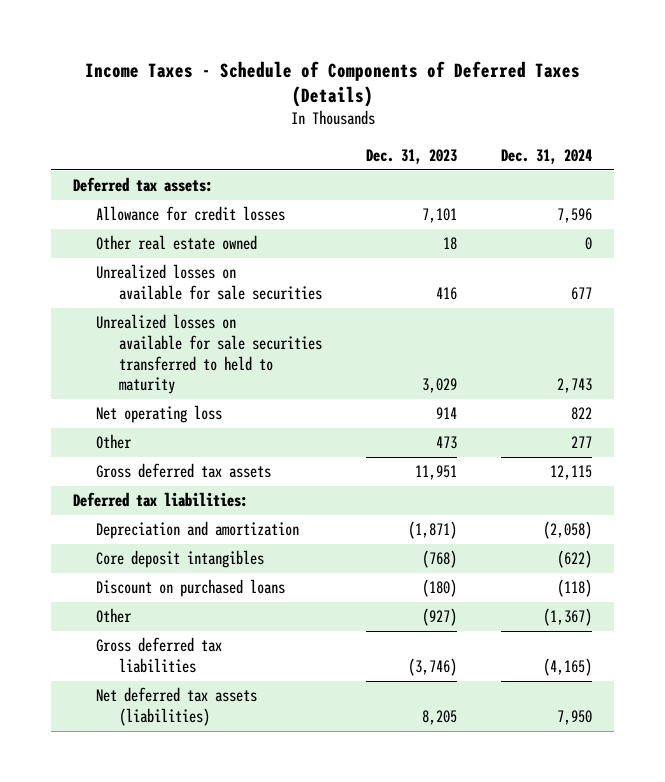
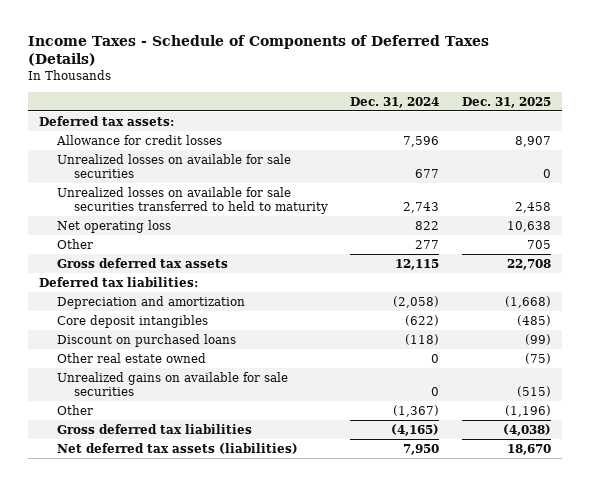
[366,149,458,165] Dec. 31, 2023 -> none
none -> [461,96,551,108] Dec. 31, 2025
[96,235,258,251] Other real estate owned -> [56,352,206,363] Other real estate owned
none -> [56,371,288,397] Unrealized gains on available for sale securities

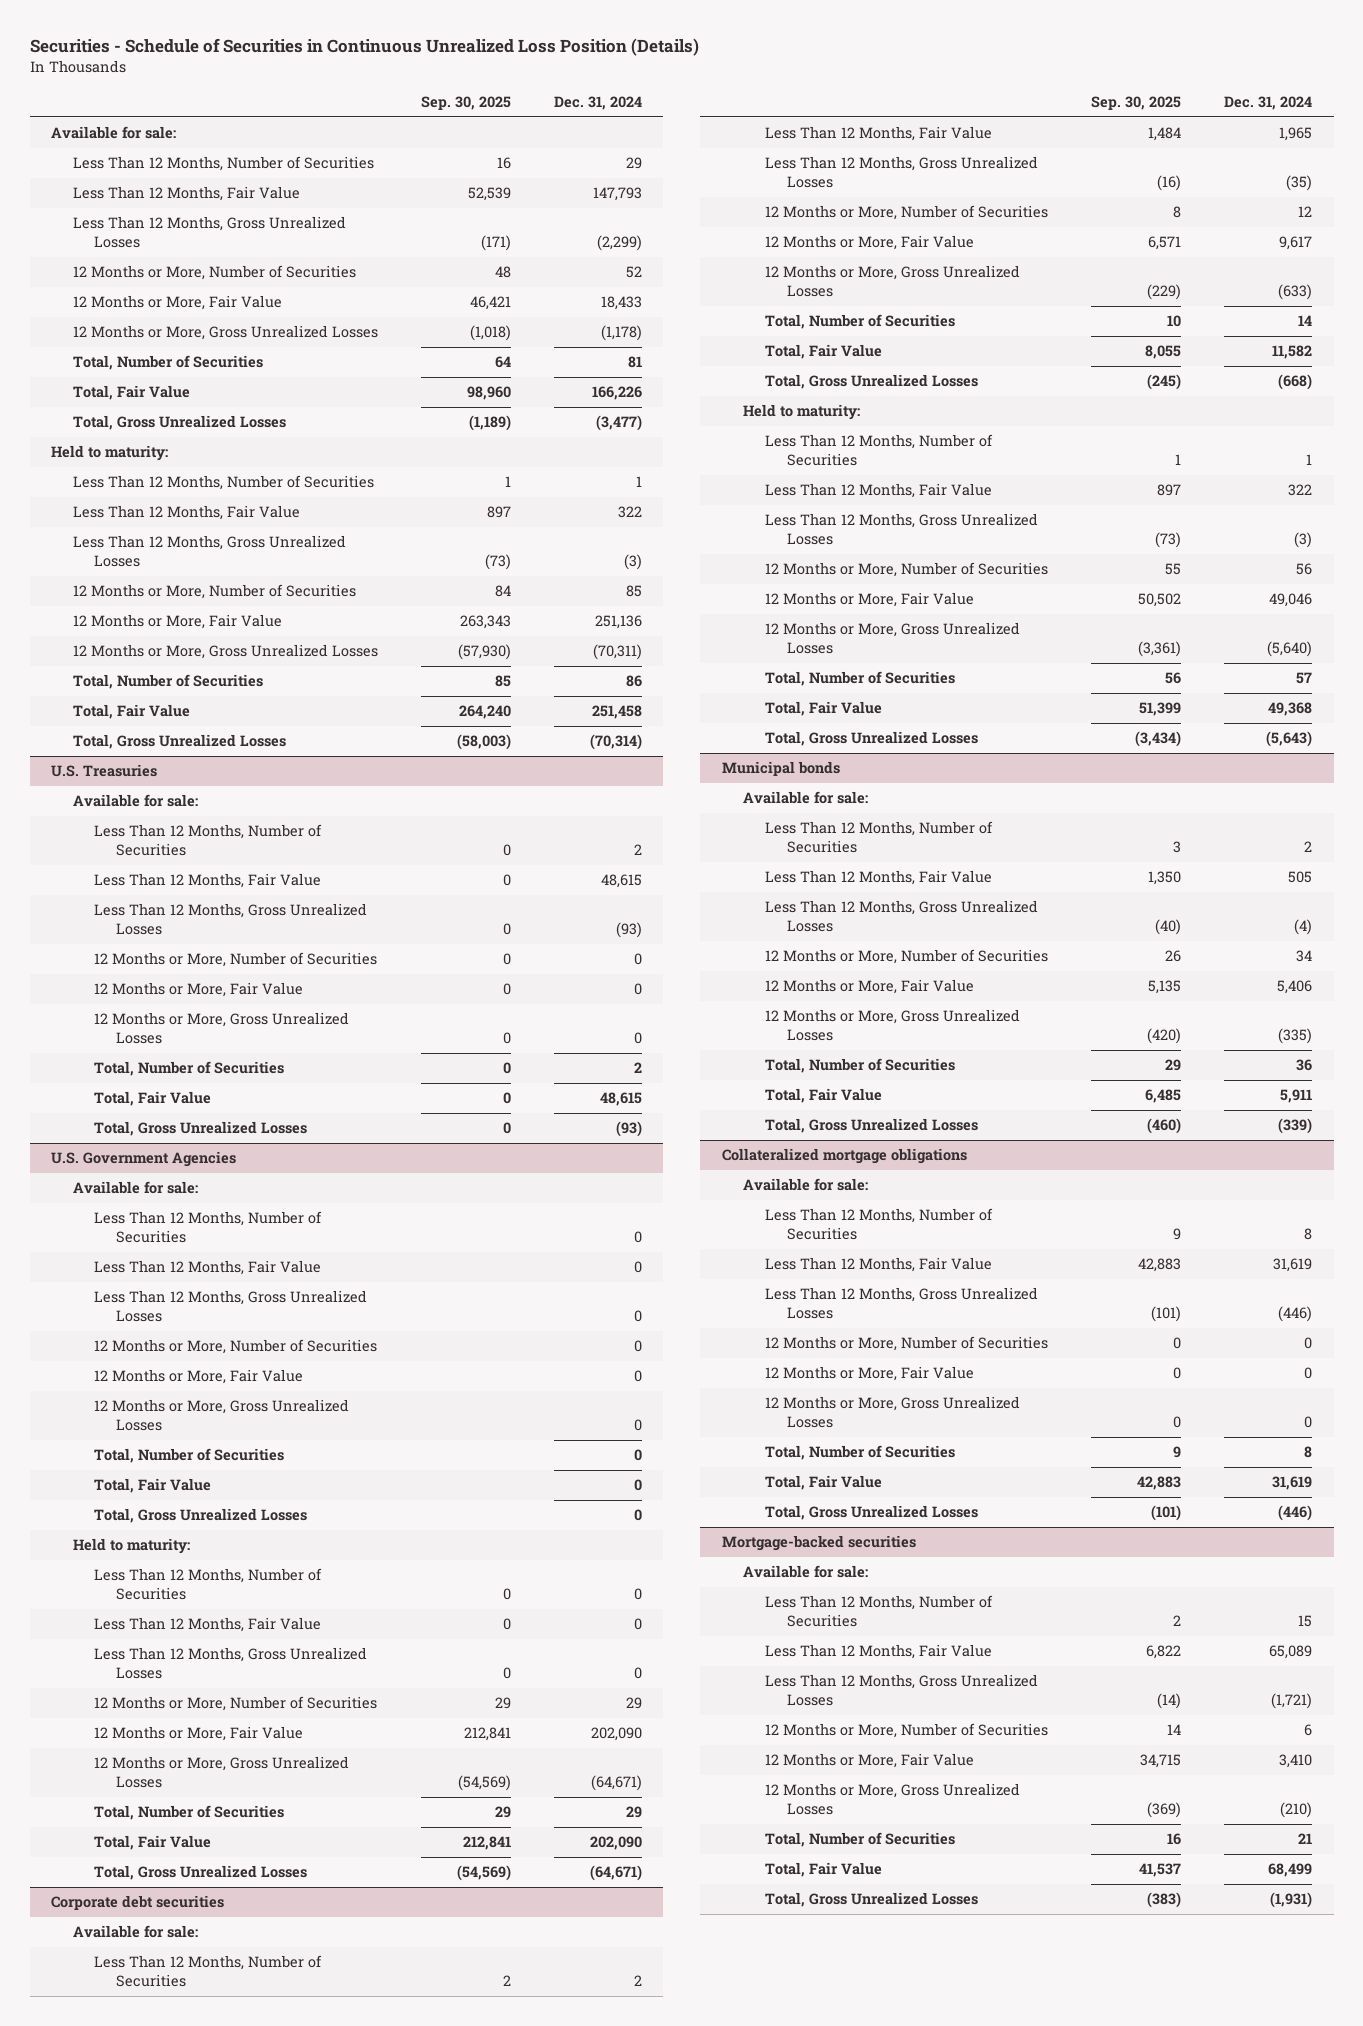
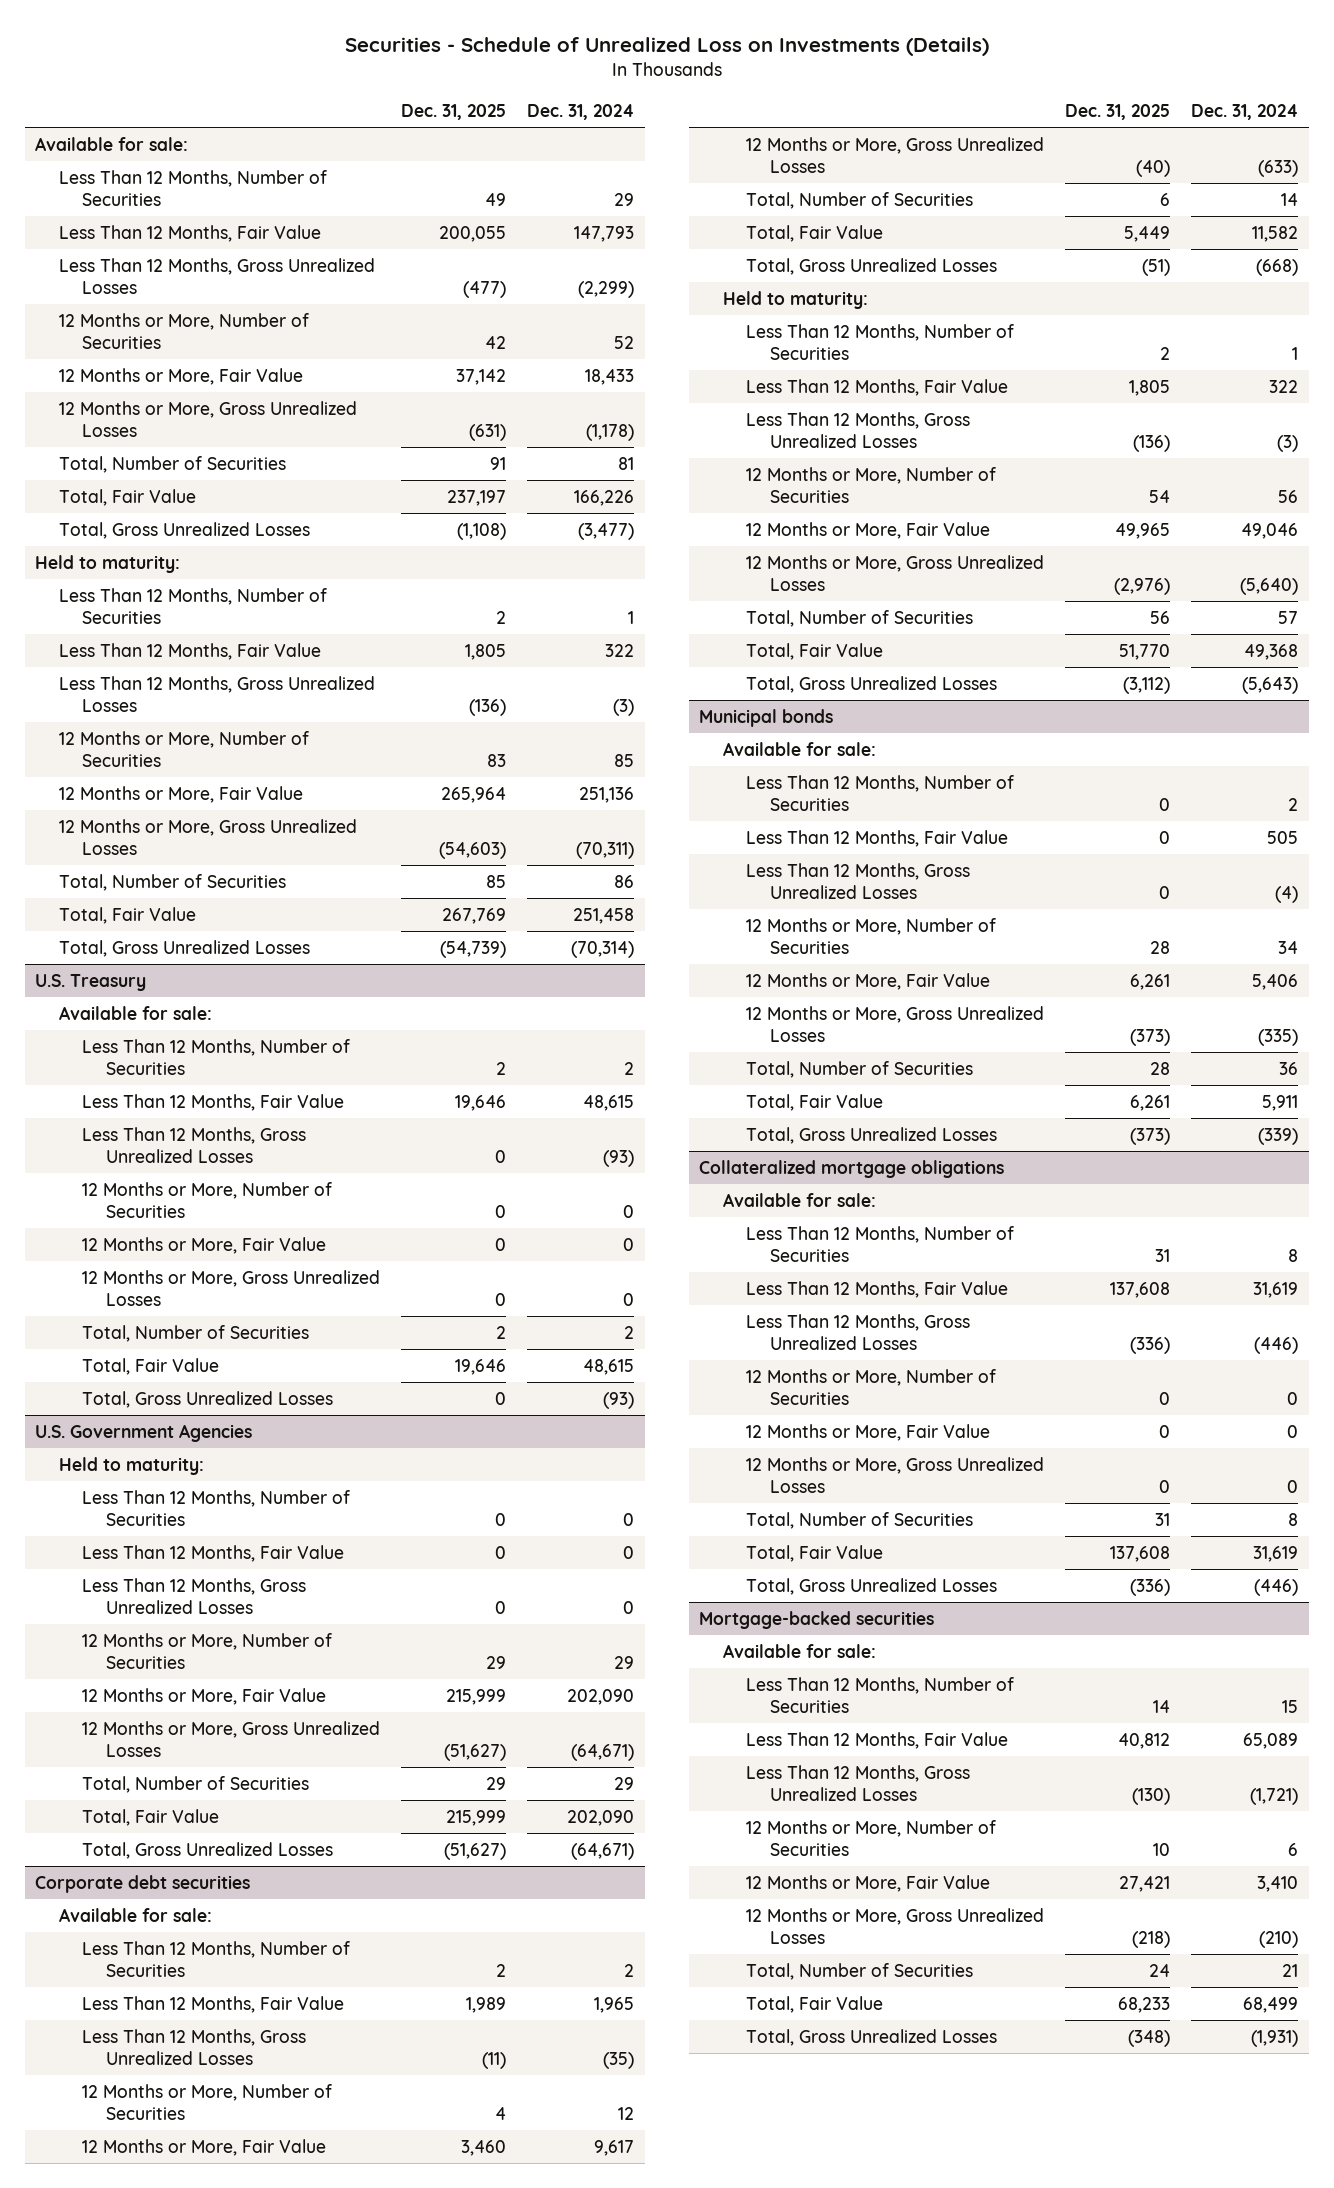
[29,38,699,57] Securities - Schedule of Securities in Continuous Unrealized Loss Position (Details) -> [344,37,989,57] Securities - Schedule of Unrealized Loss on Investments (Details)
[420,96,511,111] Sep. 30, 2025 -> none
none -> [401,103,507,120] Dec. 31, 2025
[51,764,158,778] U.S. Treasuries -> [35,973,147,991] U.S. Treasury
[72,1181,198,1195] Available for sale: -> none
[94,1211,323,1243] Less Than 12 Months, Number of Securities -> none
[94,1260,322,1276] Less Than 12 Months, Fair Value -> none
[94,1290,368,1322] Less Than 12 Months, Gross Unrealized Losses -> none
[94,1339,378,1355] 12 Months or More, Number of Securities -> none
[94,1369,304,1385] 12 Months or More, Fair Value -> none
[94,1399,350,1431] 12 Months or More, Gross Unrealized Losses -> none
[94,1448,285,1464] Total, Number of Securities -> none
[94,1478,212,1494] Total, Fair Value -> none
[94,1508,308,1524] Total, Gross Unrealized Losses -> none

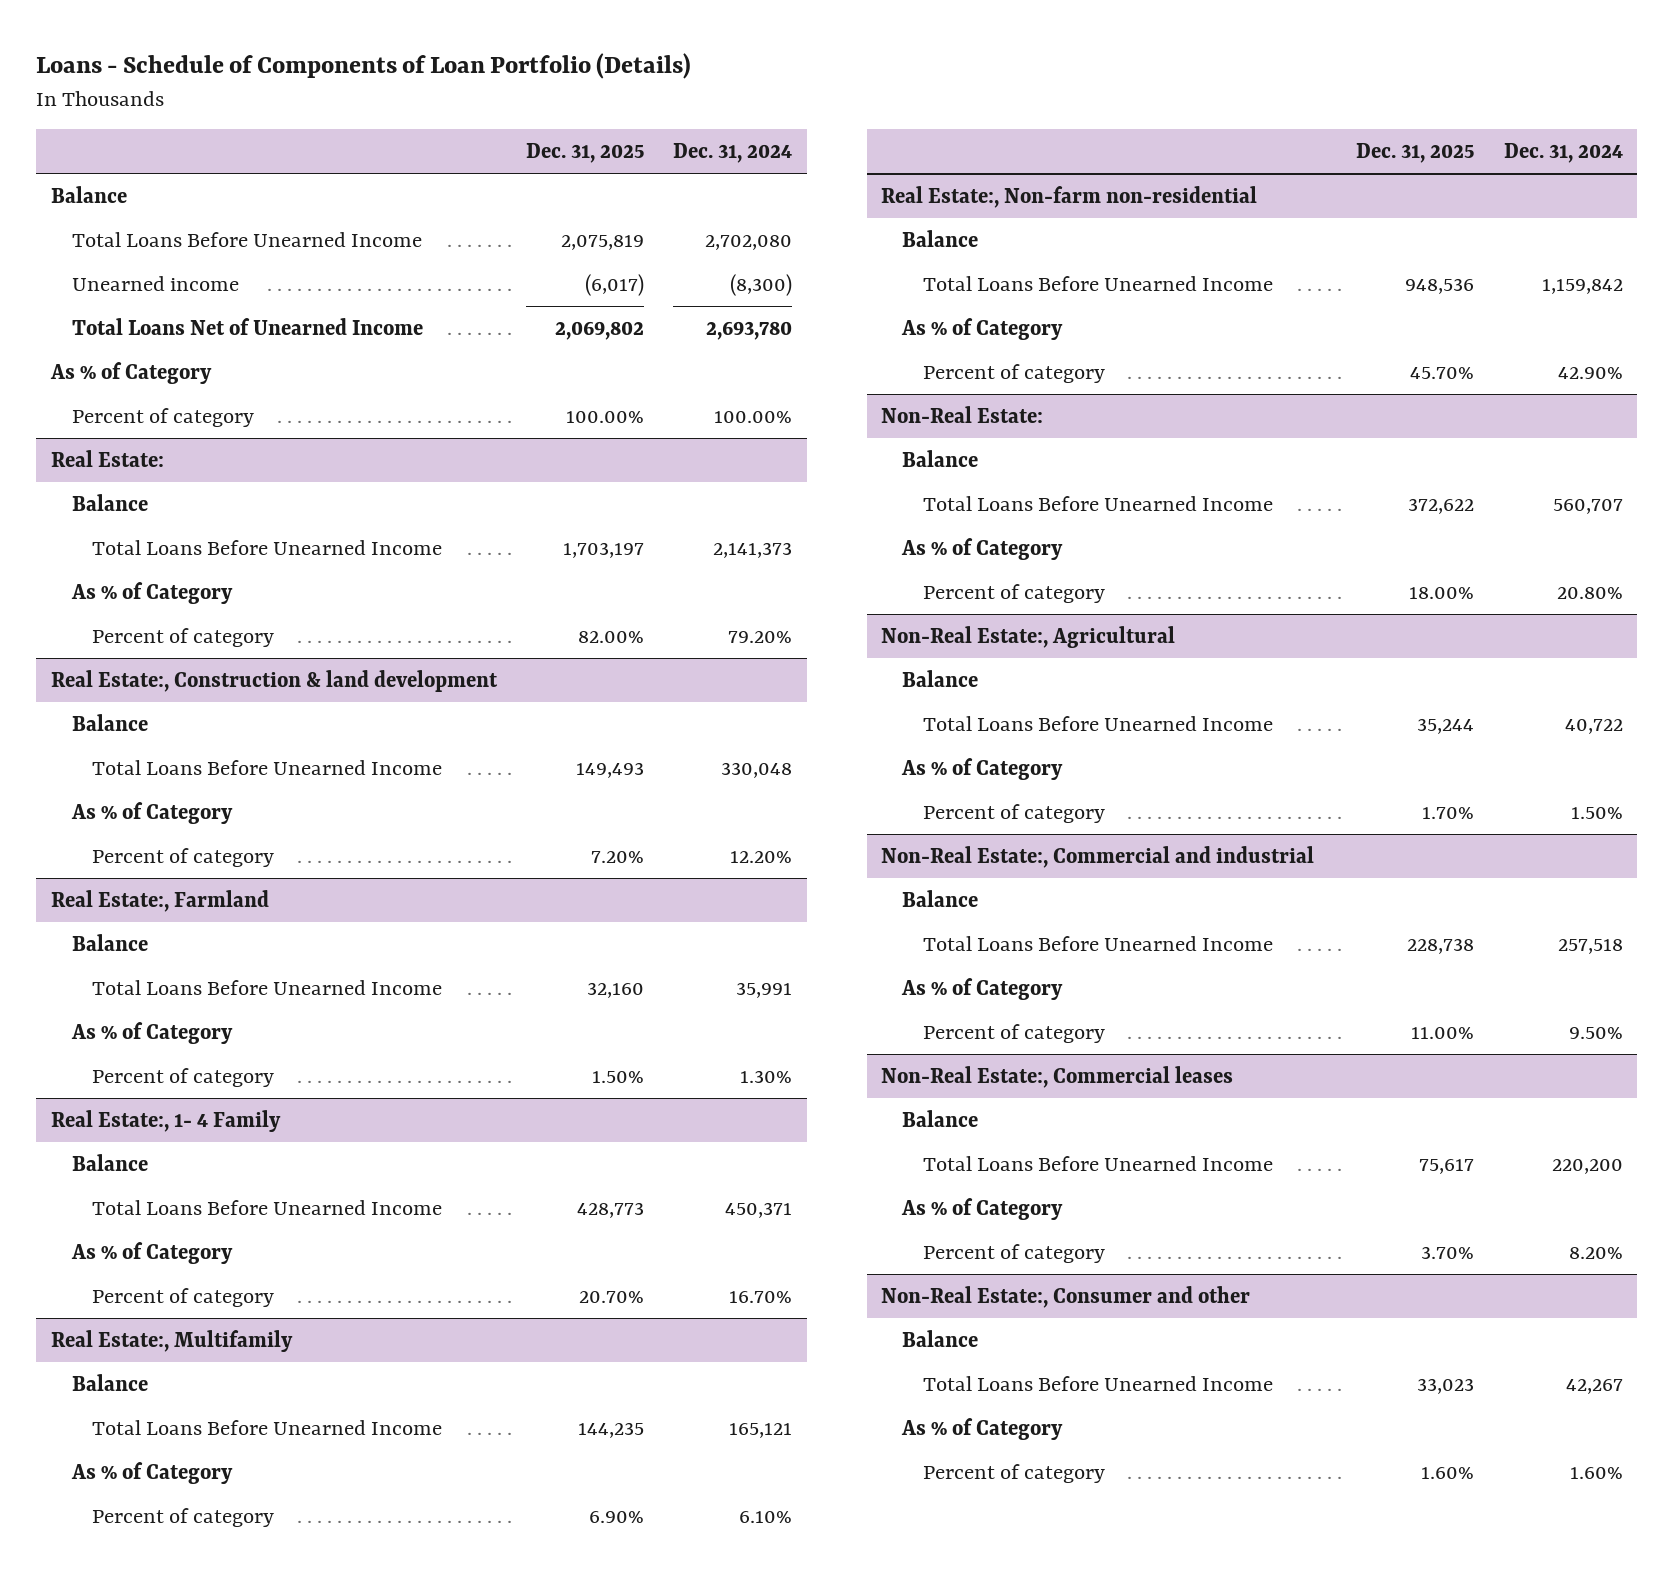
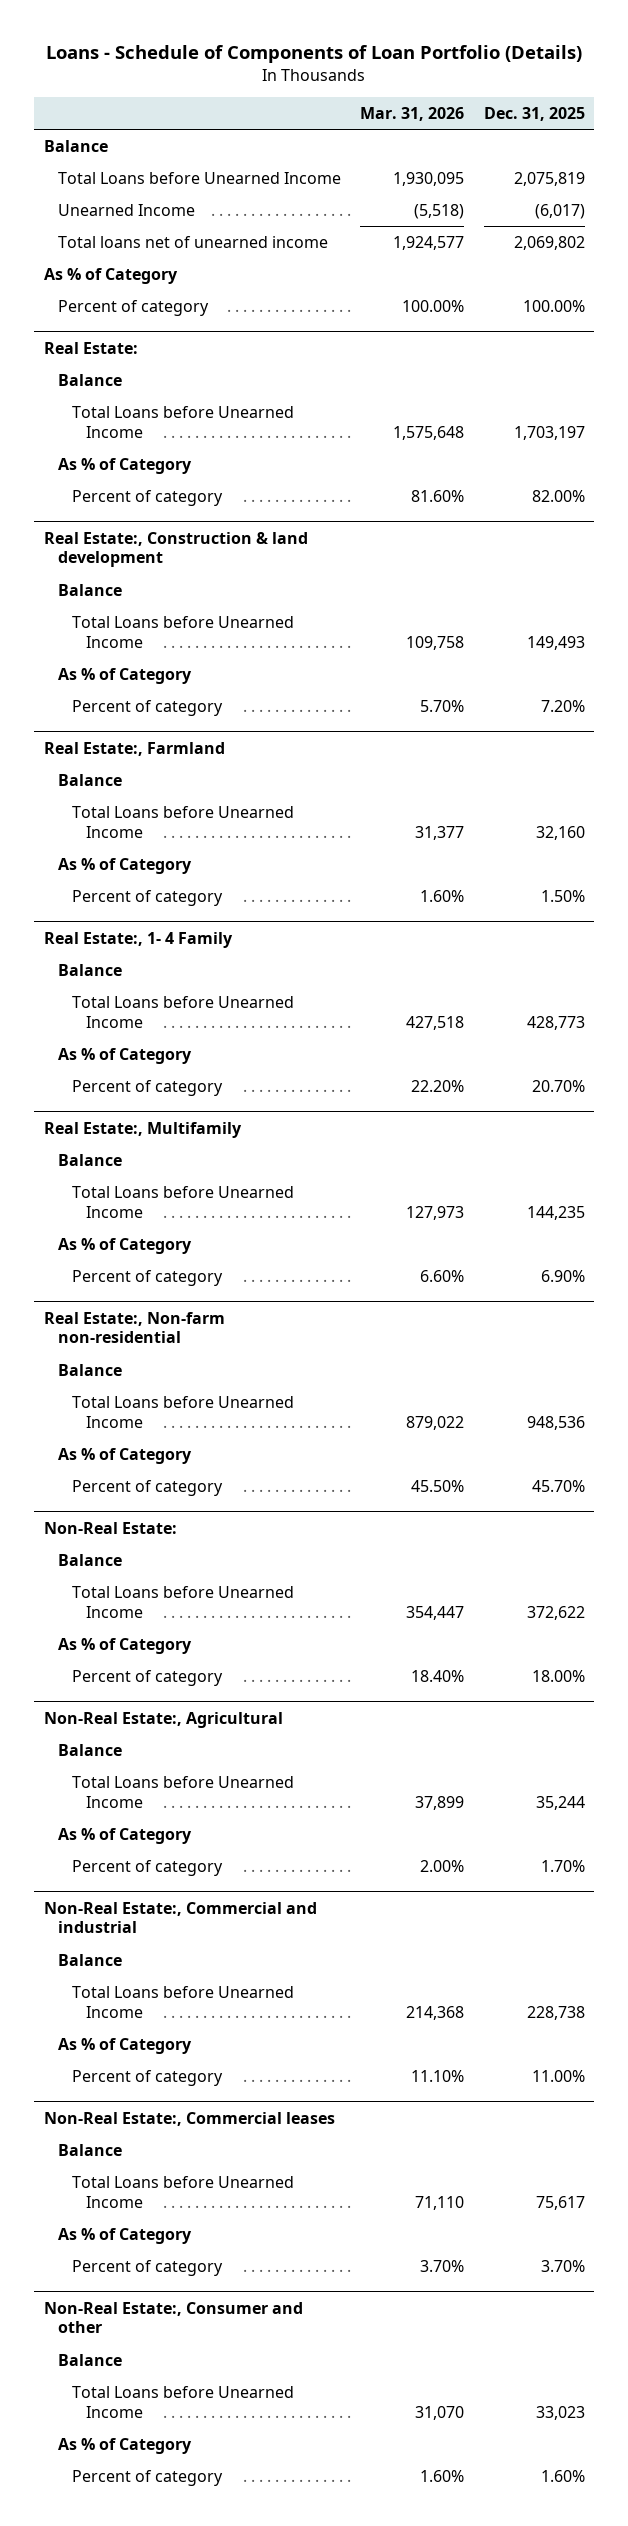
[673,143,793,164] Dec. 31, 2024 -> none
none -> [360,106,465,121] Mar. 31, 2026
[71,231,422,247] Total Loans Before Unearned Income -> [57,171,341,184] Total Loans before Unearned Income
[71,275,239,291] Unearned income -> [57,203,195,216] Unearned Income
[71,317,423,335] Total Loans Net of Unearned Income -> [57,235,328,248] Total loans net of unearned income
[92,539,443,555] Total Loans Before Unearned Income -> [71,405,294,438] Total Loans before Unearned Income
[92,759,443,775] Total Loans Before Unearned Income -> [71,615,294,648] Total Loans before Unearned Income
[92,979,443,995] Total Loans Before Unearned Income -> [71,805,294,838] Total Loans before Unearned Income
[92,1199,443,1215] Total Loans Before Unearned Income -> [71,995,294,1028] Total Loans before Unearned Income
[92,1419,443,1435] Total Loans Before Unearned Income -> [71,1185,294,1218] Total Loans before Unearned Income
[922,275,1273,291] Total Loans Before Unearned Income -> [71,1395,294,1428] Total Loans before Unearned Income
[922,495,1273,511] Total Loans Before Unearned Income -> [71,1585,294,1618] Total Loans before Unearned Income
[922,715,1273,731] Total Loans Before Unearned Income -> [71,1775,294,1808] Total Loans before Unearned Income
[922,935,1273,951] Total Loans Before Unearned Income -> [71,1985,294,2018] Total Loans before Unearned Income
[922,1155,1273,1171] Total Loans Before Unearned Income -> [71,2175,294,2208] Total Loans before Unearned Income
[922,1375,1273,1391] Total Loans Before Unearned Income -> [71,2385,294,2418] Total Loans before Unearned Income

